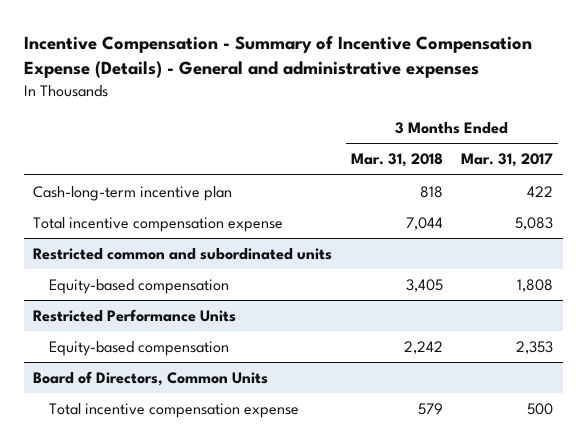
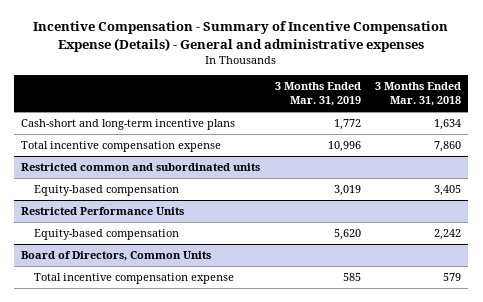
[461,153,554,168] Mar. 31, 2017 -> none
none -> [274,81,361,107] 3 Months Ended Mar. 31, 2019
[33,186,233,202] Cash-long-term incentive plan -> [21,118,236,130] Cash-short and long-term incentive plans
[419,186,443,199] 818 -> [434,118,462,130] 1,634
[405,217,443,231] 7,044 -> [434,140,462,152] 7,860

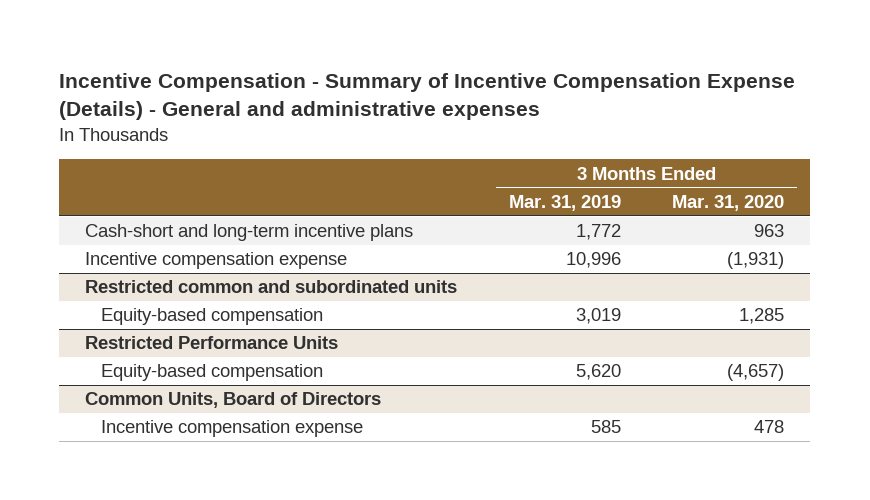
[375,81,462,107] 3 Months Ended Mar. 31, 2018 -> none
none -> [672,194,785,211] Mar. 31, 2020
[21,140,222,152] Total incentive compensation expense -> [85,252,348,270] Incentive compensation expense
[21,250,212,261] Board of Directors, Common Units -> [85,392,382,409] Common Units, Board of Directors
[33,272,234,284] Total incentive compensation expense -> [101,420,364,438] Incentive compensation expense

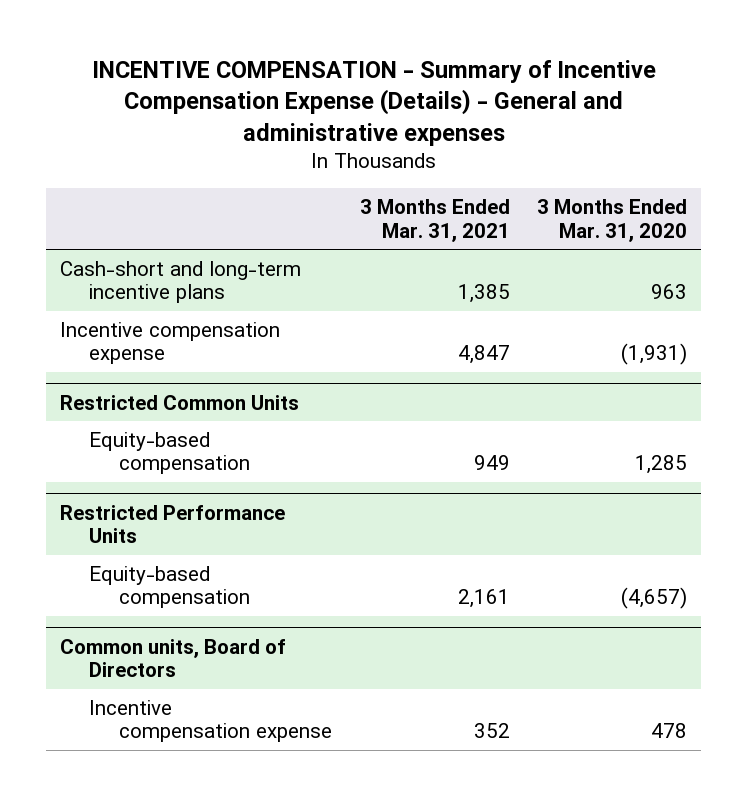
[59,72,796,121] Incentive Compensation - Summary of Incentive Compensation Expense (Details) - General and administrative expenses -> [91,59,656,146] INCENTIVE COMPENSATION - Summary of Incentive Compensation Expense (Details) - General and administrative expenses
[508,194,621,211] Mar. 31, 2019 -> none
none -> [359,199,510,242] 3 Months Ended Mar. 31, 2021
[85,280,458,294] Restricted common and subordinated units -> [60,394,300,410] Restricted Common Units
[85,392,382,409] Common Units, Board of Directors -> [60,638,287,678] Common units, Board of Directors

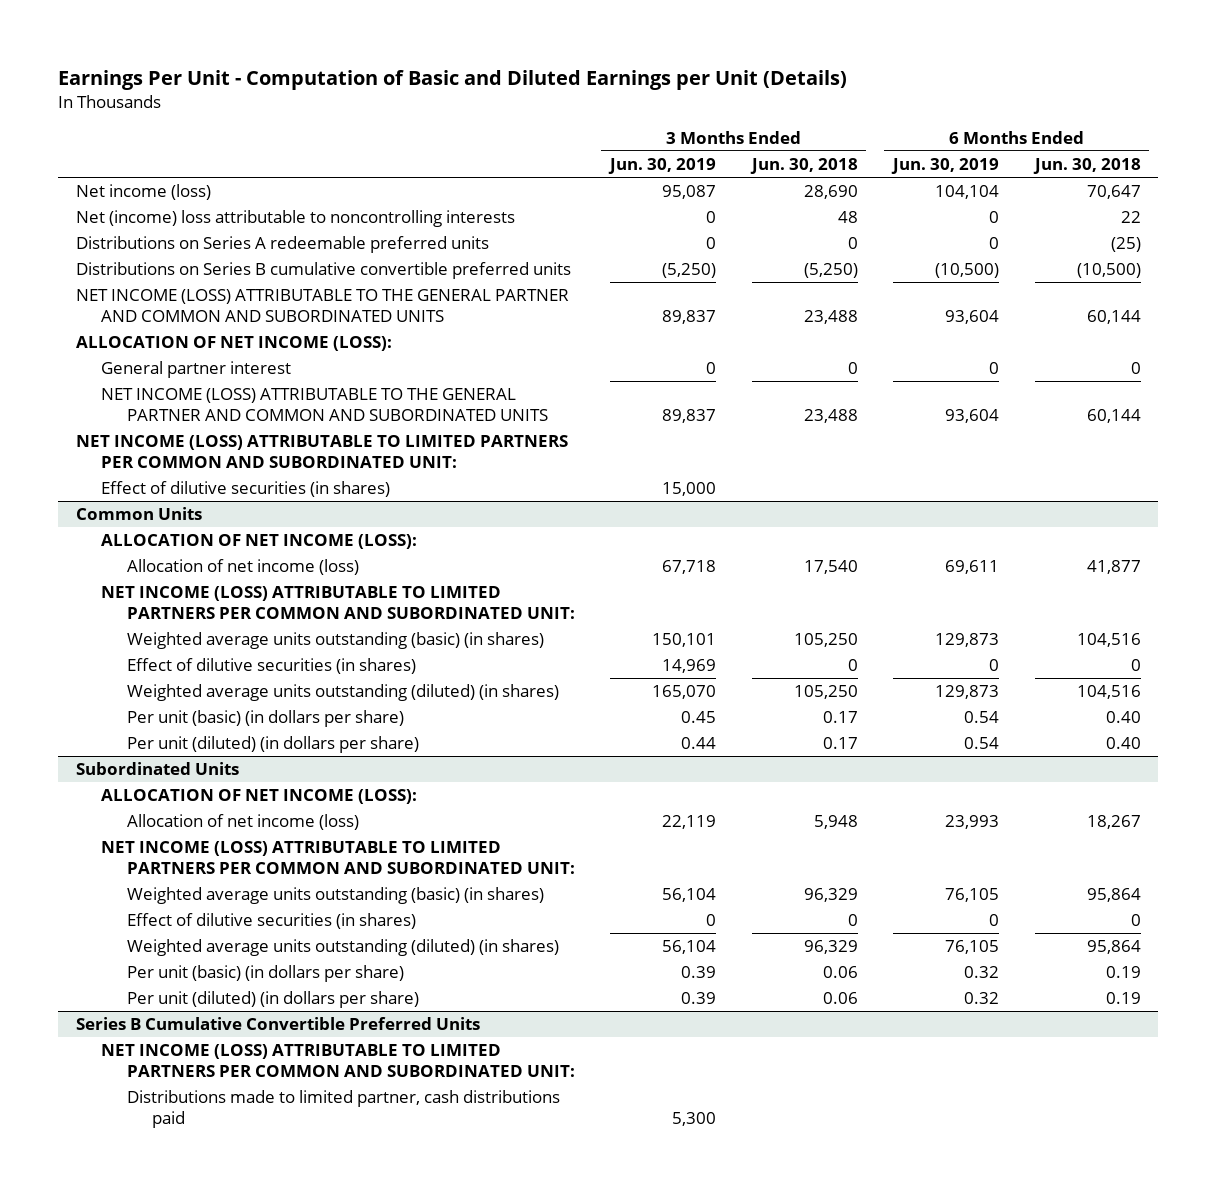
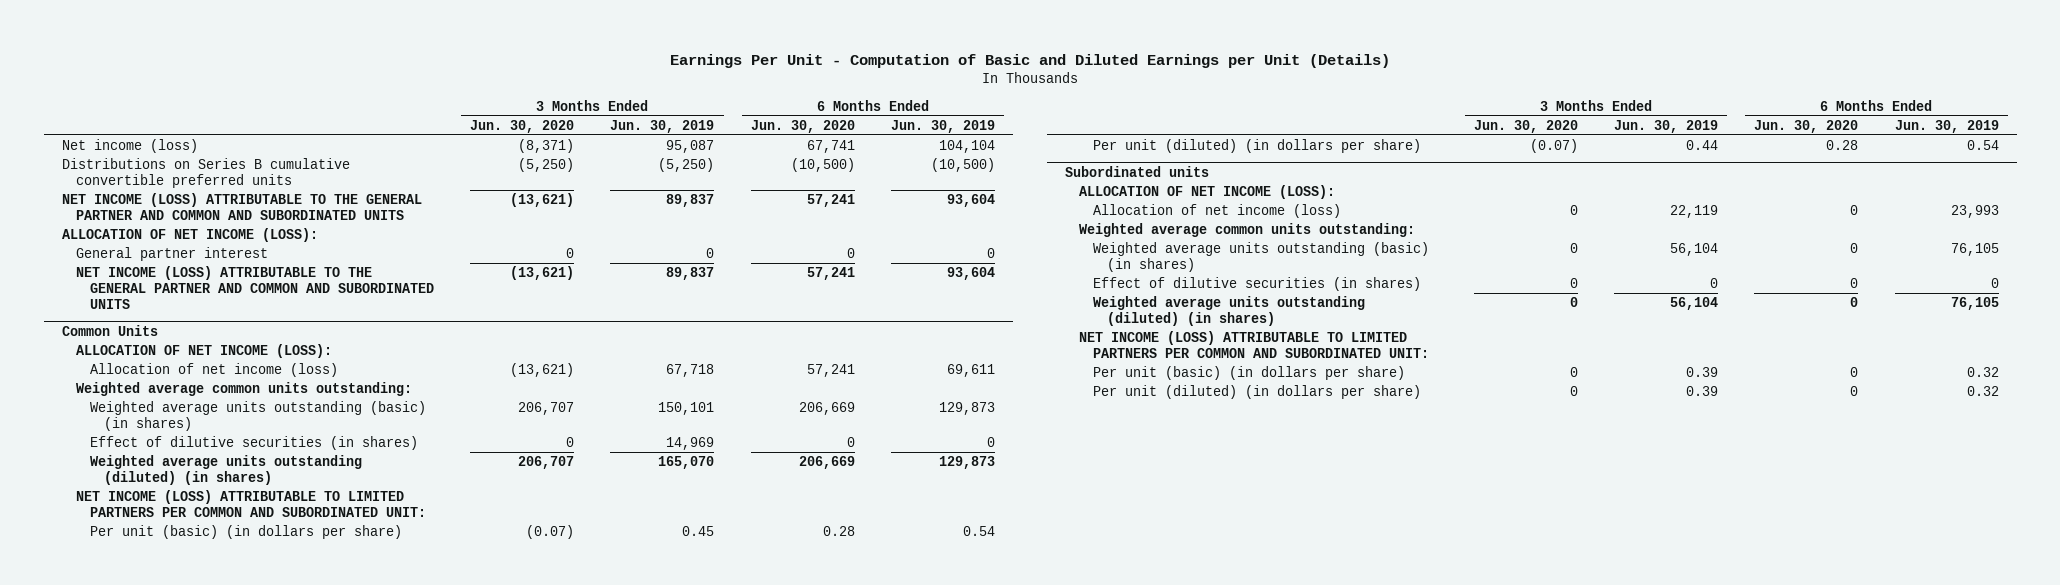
[749,158,858,175] Jun. 30, 2018 -> none
[1032,158,1141,175] Jun. 30, 2018 -> none
none -> [470,119,575,133] Jun. 30, 2020
none -> [750,119,855,133] Jun. 30, 2020
[76,210,516,228] Net (income) loss attributable to noncontrolling interests -> none
[76,236,490,254] Distributions on Series A redeemable preferred units -> none
[76,435,569,468] NET INCOME (LOSS) ATTRIBUTABLE TO LIMITED PARTNERS PER COMMON AND SUBORDINATED UNIT: -> none
[101,481,391,498] Effect of dilutive securities (in shares) -> none
none -> [75,382,412,397] Weighted average common units outstanding:
[101,586,575,619] NET INCOME (LOSS) ATTRIBUTABLE TO LIMITED PARTNERS PER COMMON AND SUBORDINATED UNIT: -> [75,490,426,517] NET INCOME (LOSS) ATTRIBUTABLE TO LIMITED PARTNERS PER COMMON AND SUBORDINATED UNIT:
[76,762,240,776] Subordinated Units -> [1065,165,1210,177] Subordinated units
[101,841,575,874] NET INCOME (LOSS) ATTRIBUTABLE TO LIMITED PARTNERS PER COMMON AND SUBORDINATED UNIT: -> none
none -> [1079,223,1416,238] Weighted average common units outstanding:
none -> [1079,331,1430,358] NET INCOME (LOSS) ATTRIBUTABLE TO LIMITED PARTNERS PER COMMON AND SUBORDINATED UNIT:
[76,1017,481,1031] Series B Cumulative Convertible Preferred Units -> none
[101,1044,575,1077] NET INCOME (LOSS) ATTRIBUTABLE TO LIMITED PARTNERS PER COMMON AND SUBORDINATED UNIT: -> none
[126,1090,560,1128] Distributions made to limited partner, cash distributions paid -> none

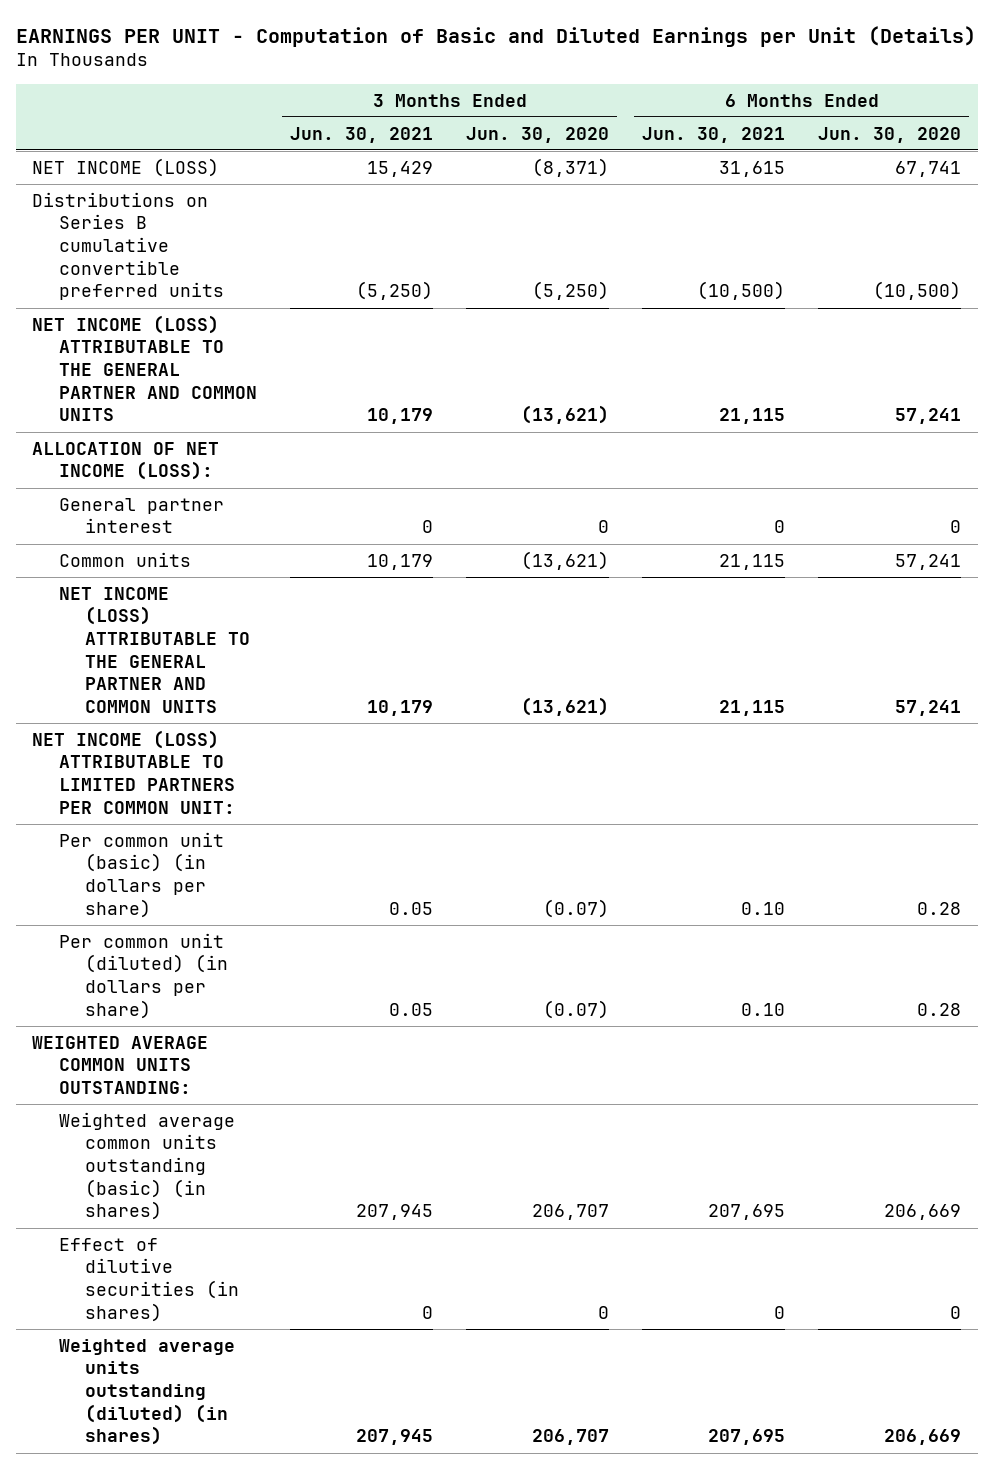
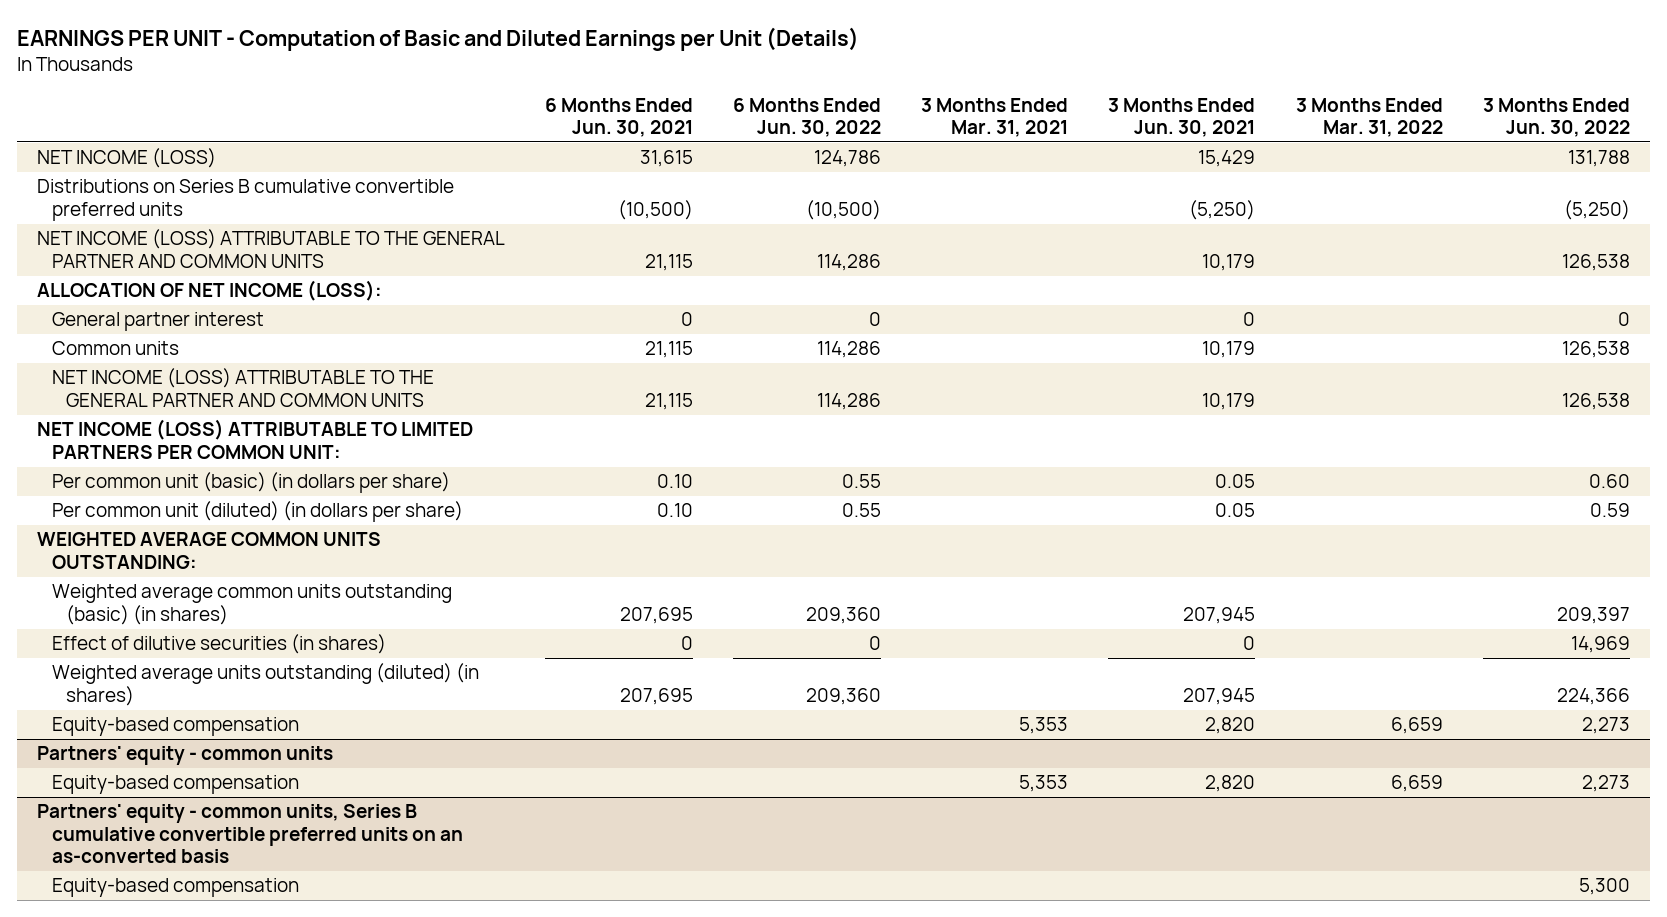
[466,126,610,143] Jun. 30, 2020 -> none
[818,126,962,143] Jun. 30, 2020 -> none
none -> [733,97,882,138] 6 Months Ended Jun. 30, 2022
none -> [921,97,1069,138] 3 Months Ended Mar. 31, 2021
none -> [1295,97,1443,138] 3 Months Ended Mar. 31, 2022
none -> [1482,97,1630,138] 3 Months Ended Jun. 30, 2022
none -> [51,717,299,737] Equity-based compensation
none -> [36,746,333,766] Partners' equity - common units
none -> [51,775,299,795] Equity-based compensation
none -> [36,804,463,864] Partners' equity - common units, Series B cumulative convertible preferred units on an as-converted basis
none -> [51,878,299,898] Equity-based compensation

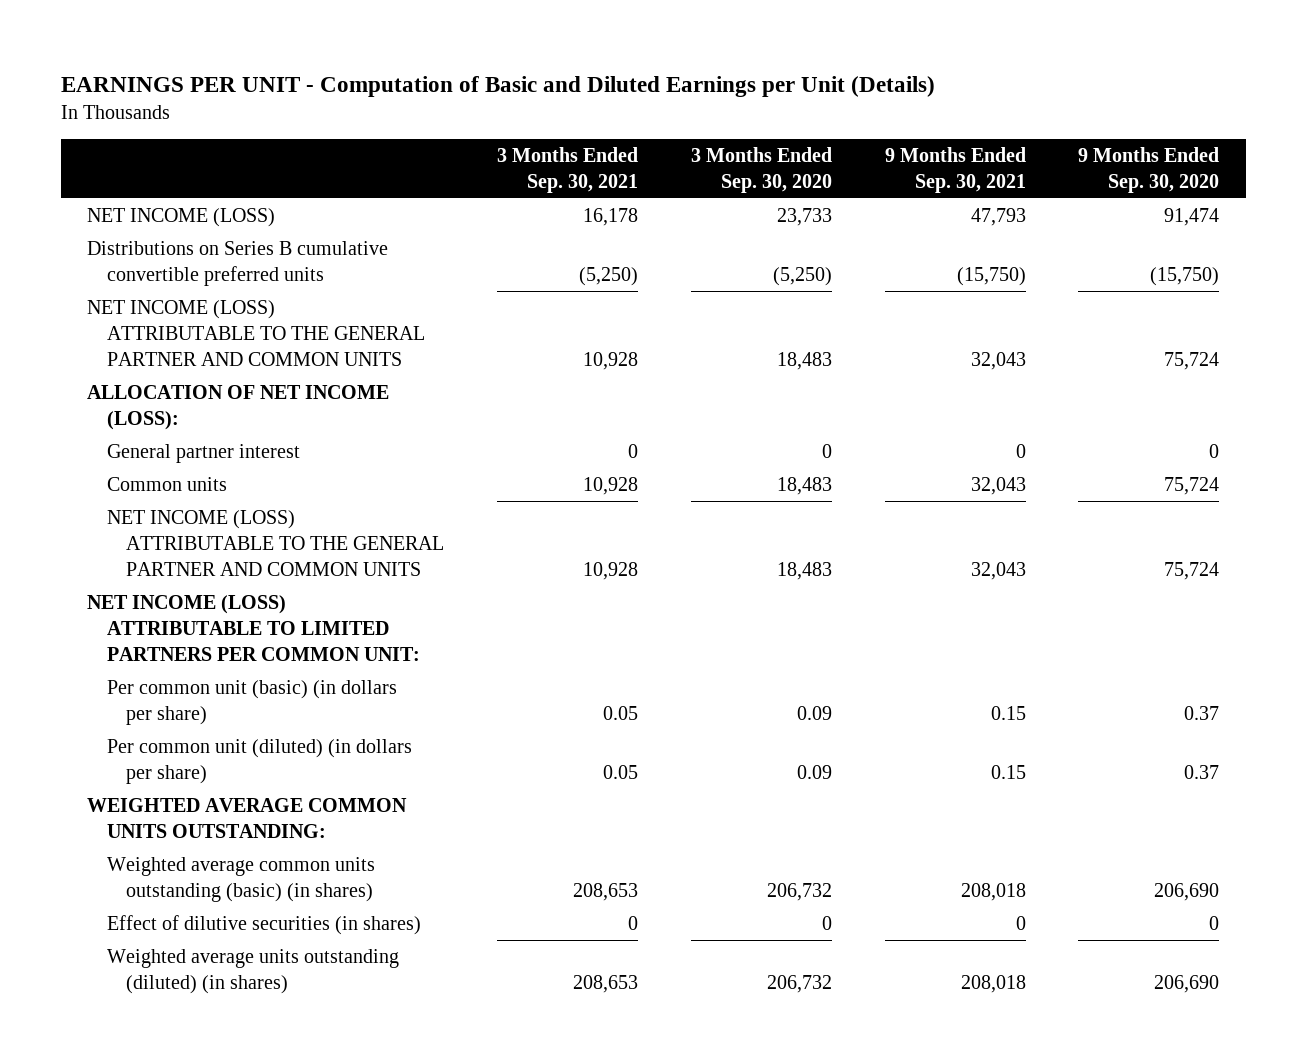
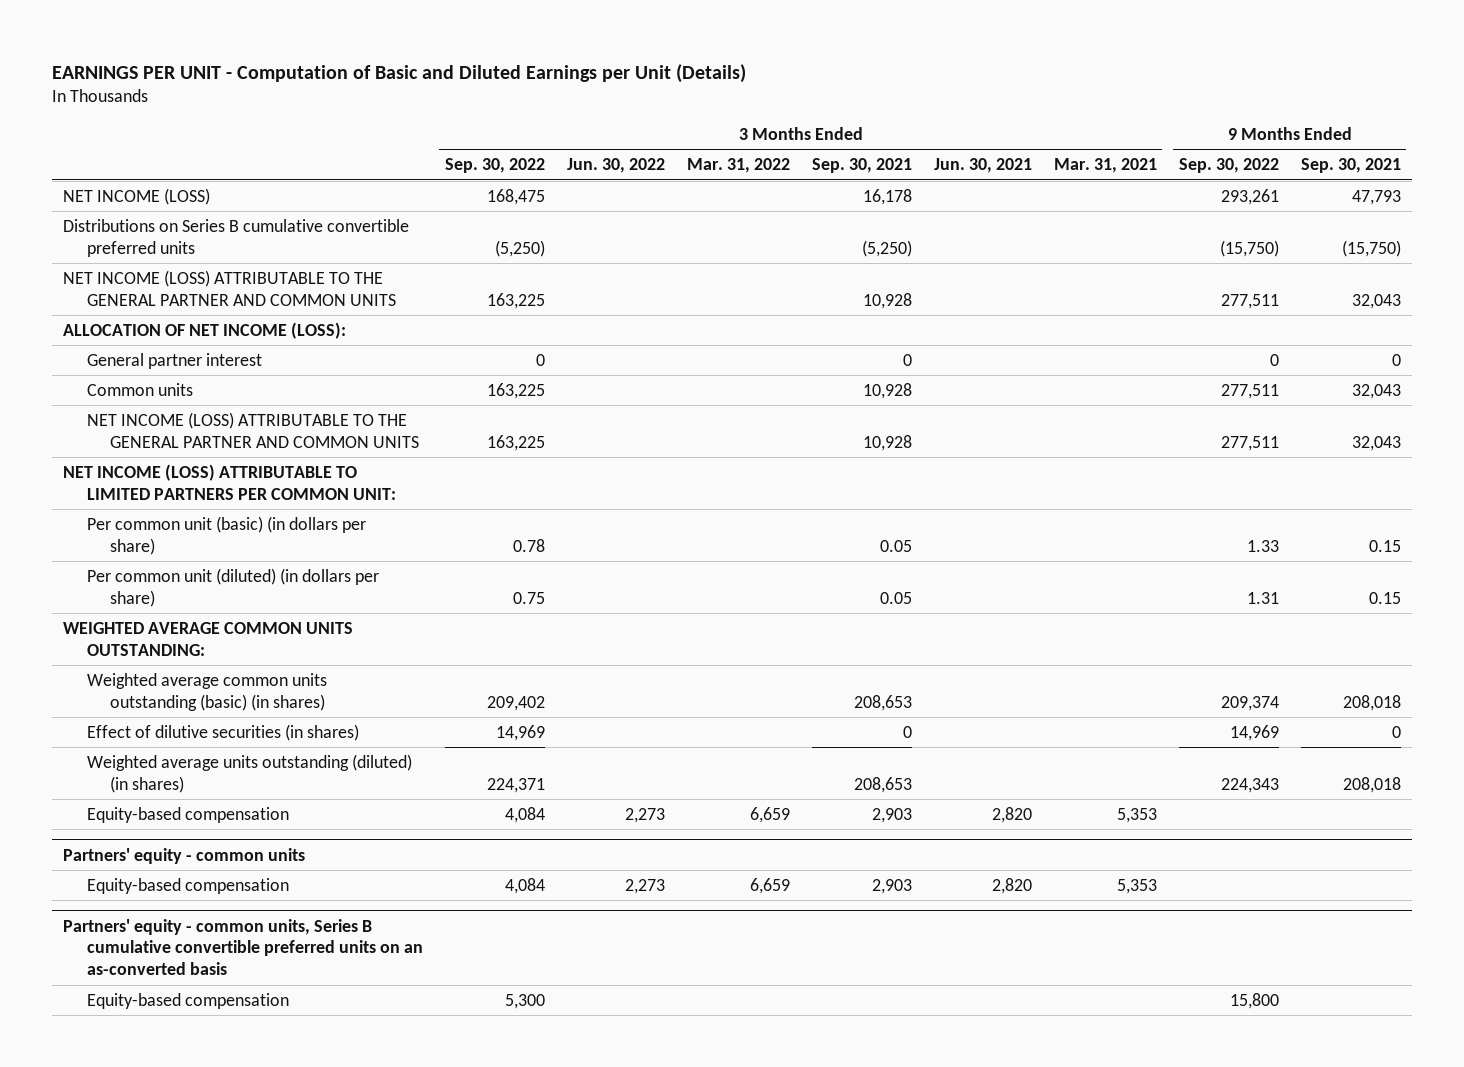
[690,146,832,193] 3 Months Ended Sep. 30, 2020 -> none
[1078,146,1220,193] 9 Months Ended Sep. 30, 2020 -> none
none -> [444,158,545,174] Sep. 30, 2022
none -> [566,158,665,174] Jun. 30, 2022
none -> [686,158,790,174] Mar. 31, 2022
none -> [933,158,1032,174] Jun. 30, 2021
none -> [1053,158,1157,174] Mar. 31, 2021
none -> [1178,158,1279,174] Sep. 30, 2022
none -> [86,806,289,823] Equity-based compensation
none -> [62,847,305,864] Partners' equity - common units
none -> [86,877,289,894] Equity-based compensation
none -> [62,918,423,976] Partners' equity - common units, Series B cumulative convertible preferred units on an as-converted basis
none -> [86,992,289,1009] Equity-based compensation

